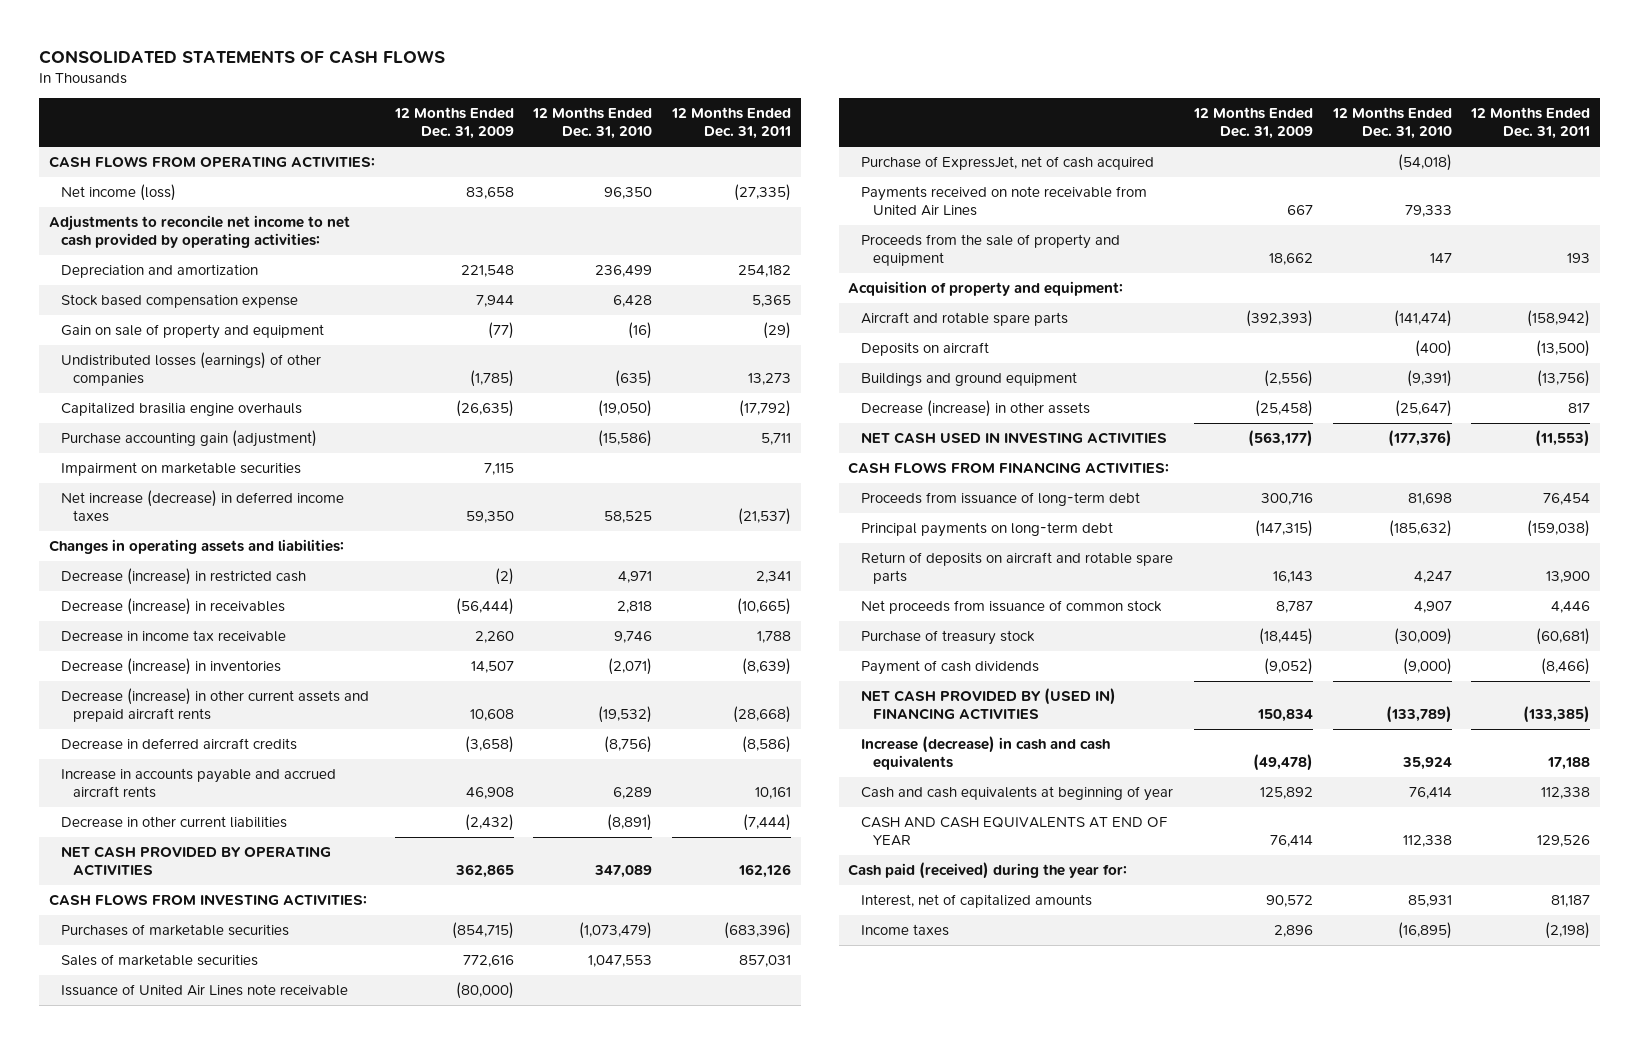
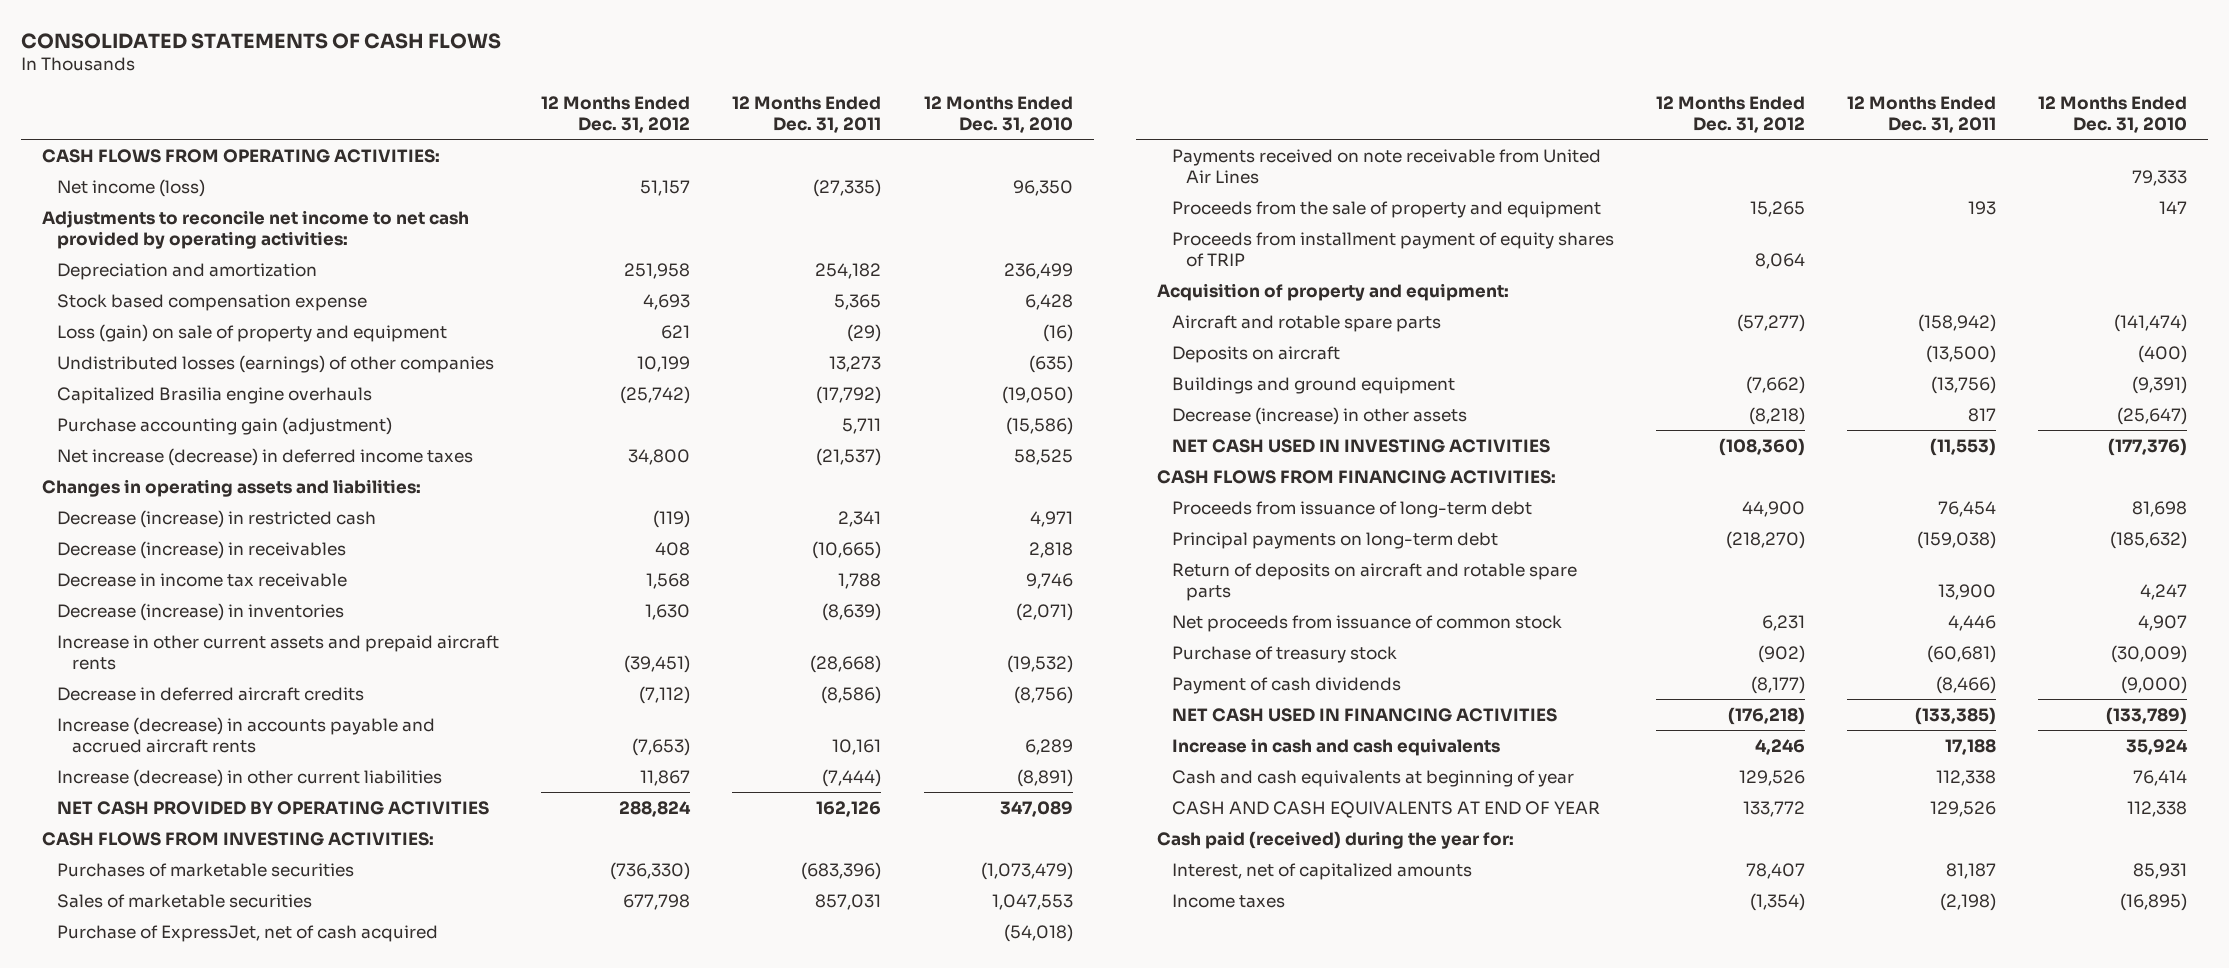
[393,107,514,140] 12 Months Ended Dec. 31, 2009 -> none
none -> [541,96,691,133] 12 Months Ended Dec. 31, 2012
[61,324,325,340] Gain on sale of property and equipment -> [57,323,448,342] Loss (gain) on sale of property and equipment
[61,402,303,417] Capitalized brasilia engine overhauls -> [57,386,373,404] Capitalized Brasilia engine overhauls
[61,462,302,477] Impairment on marketable securities -> none
[61,688,370,723] Decrease (increase) in other current assets and prepaid aircraft rents -> [57,634,500,670] Increase in other current assets and prepaid aircraft rents
[61,768,337,799] Increase in accounts payable and accrued aircraft rents -> [57,716,436,753] Increase (decrease) in accounts payable and accrued aircraft rents
[61,816,288,829] Decrease in other current liabilities -> [57,768,443,787] Increase (decrease) in other current liabilities
[61,984,349,997] Issuance of United Air Lines note receivable -> none
none -> [1171,231,1614,267] Proceeds from installment payment of equity shares of TRIP
[860,688,1116,721] NET CASH PROVIDED BY (USED IN) FINANCING ACTIVITIES -> [1171,707,1557,722] NET CASH USED IN FINANCING ACTIVITIES
[860,736,1110,771] Increase (decrease) in cash and cash equivalents -> [1171,737,1500,756] Increase in cash and cash equivalents

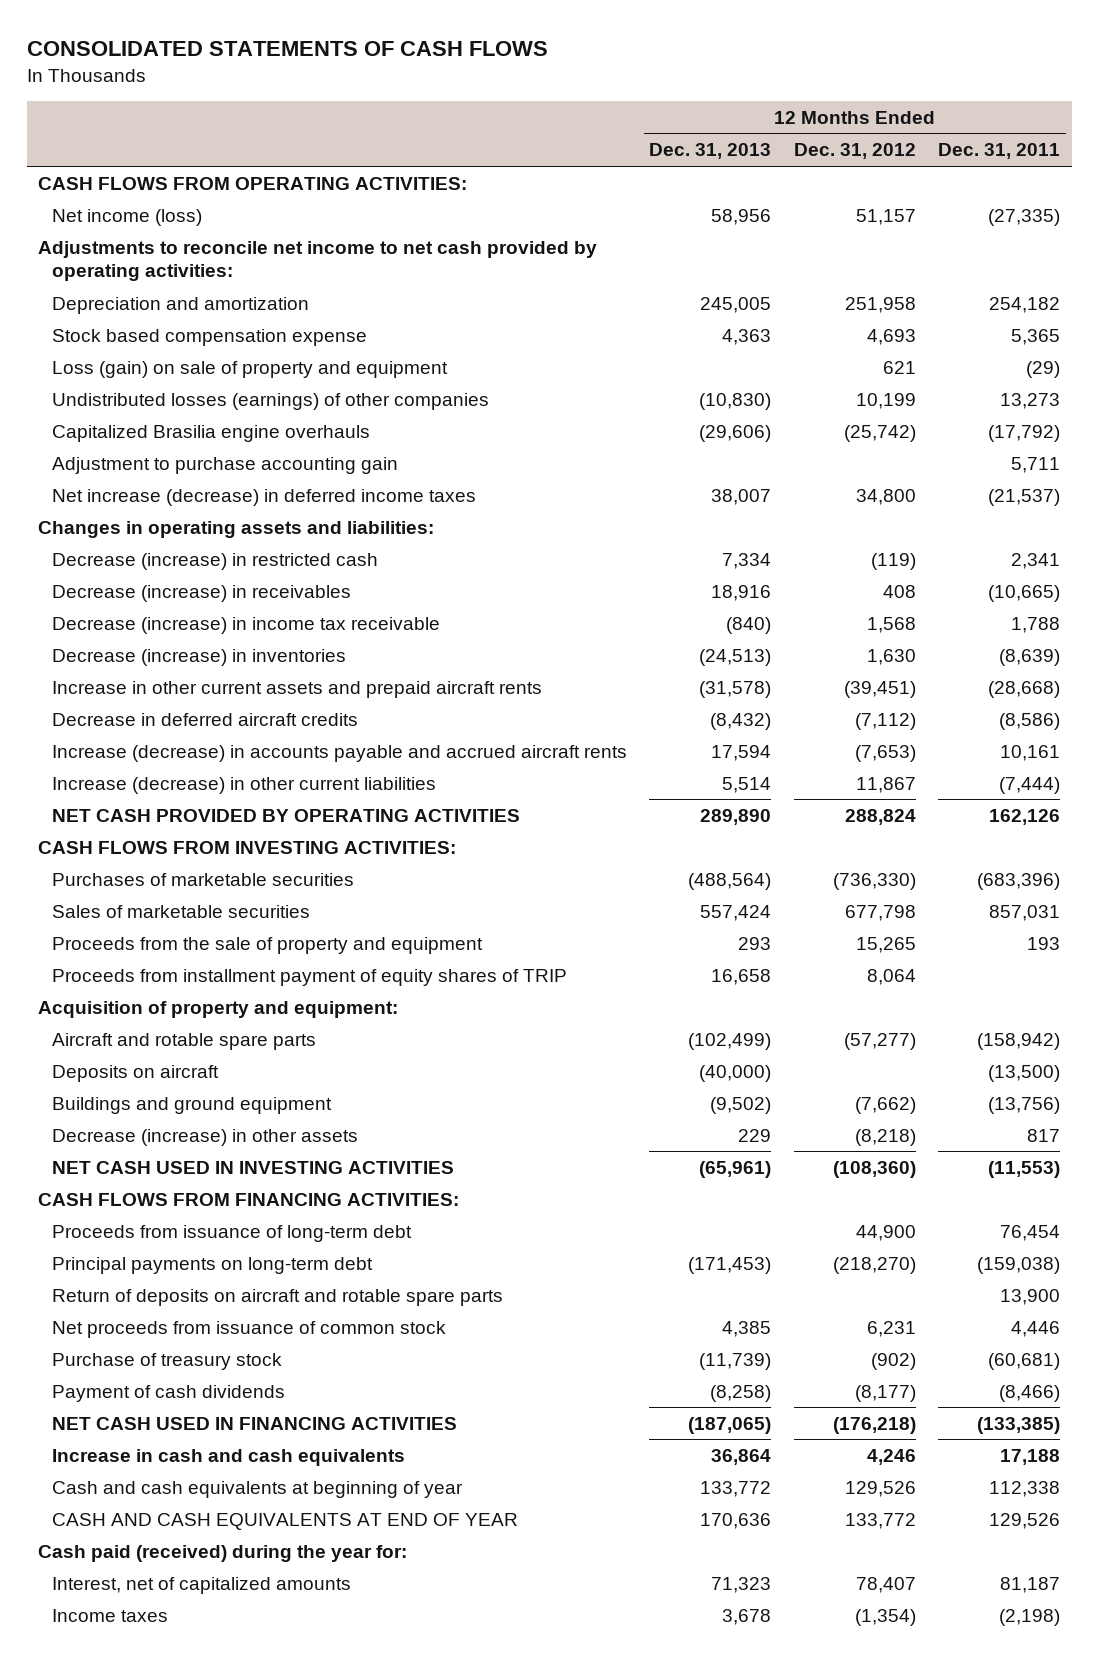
[923,96,1073,133] 12 Months Ended Dec. 31, 2010 -> none
none -> [649,143,772,160] Dec. 31, 2013
[57,416,393,435] Purchase accounting gain (adjustment) -> [51,456,398,474] Adjustment to purchase accounting gain
[57,572,348,587] Decrease in income tax receivable -> [51,616,440,634] Decrease (increase) in income tax receivable
[57,924,439,942] Purchase of ExpressJet, net of cash acquired -> none
[1171,148,1601,184] Payments received on note receivable from United Air Lines -> none

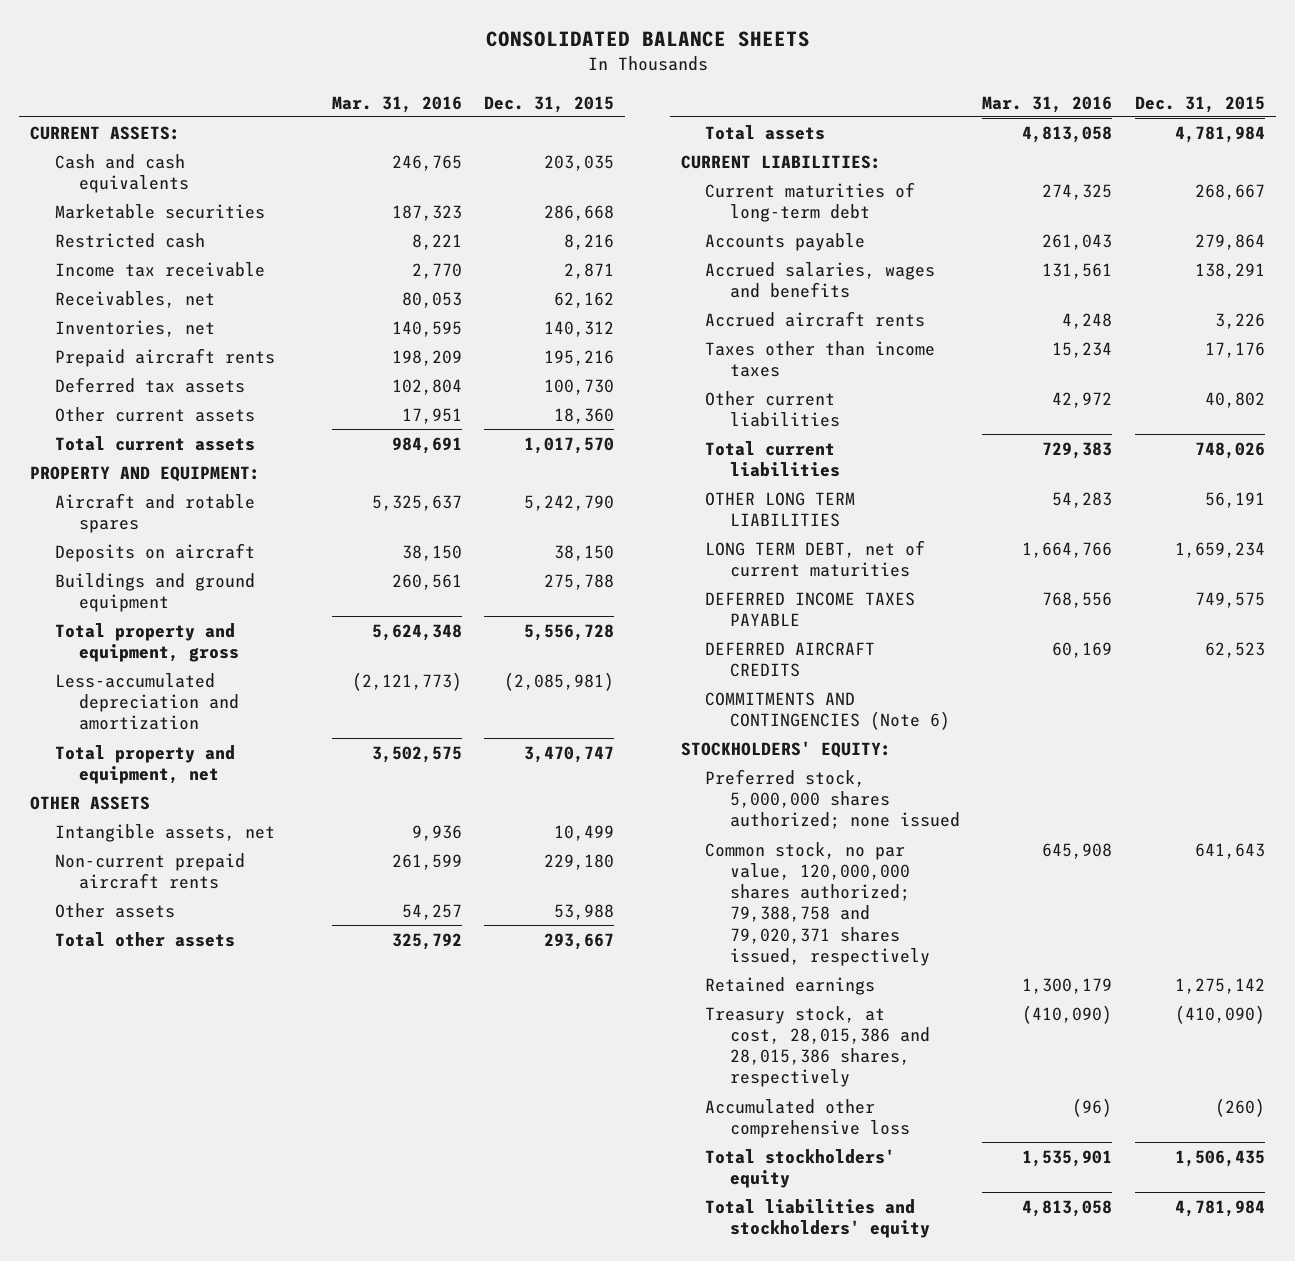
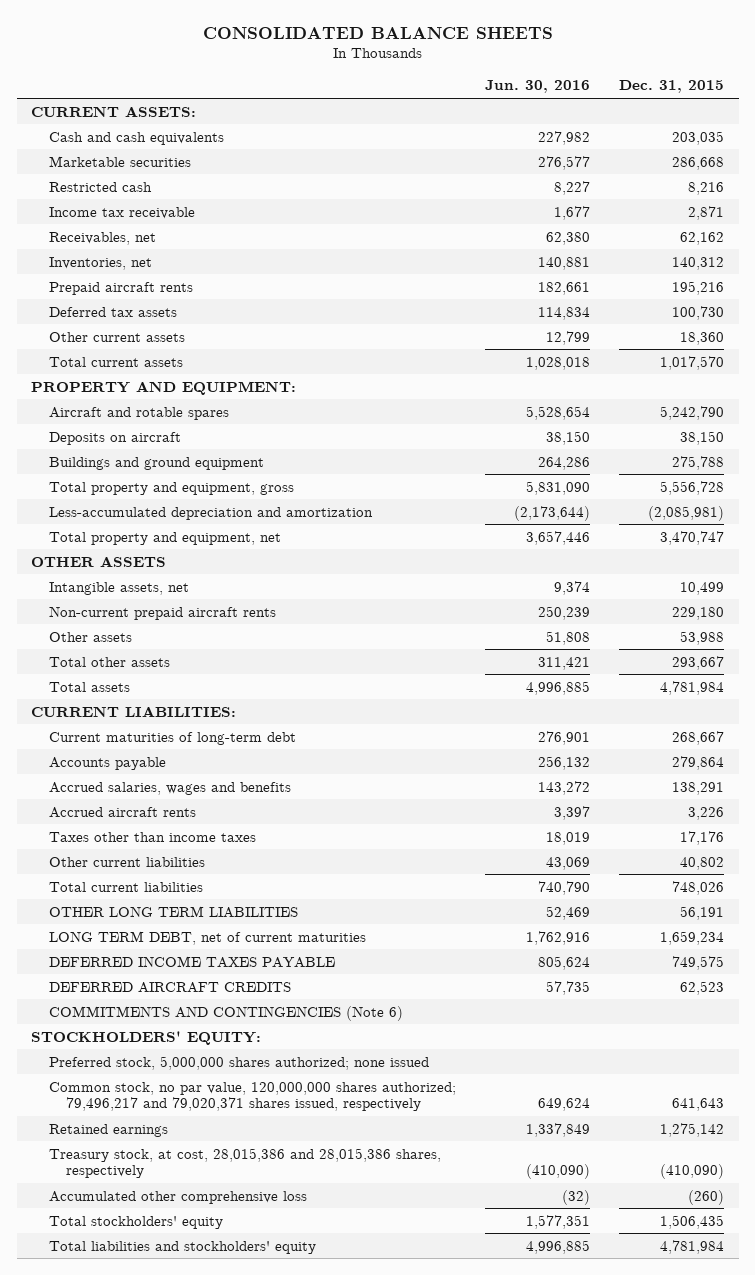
[331,95,462,113] Mar. 31, 2016 -> none
none -> [484,80,590,94] Jun. 30, 2016
[705,841,930,966] Common stock, no par value, 120,000,000 shares authorized; 79,388,758 and 79,020,371 shares issued, respectively -> [48,1081,456,1112] Common stock, no par value, 120,000,000 shares authorized; 79,496,217 and 79,020,371 shares issued, respectively

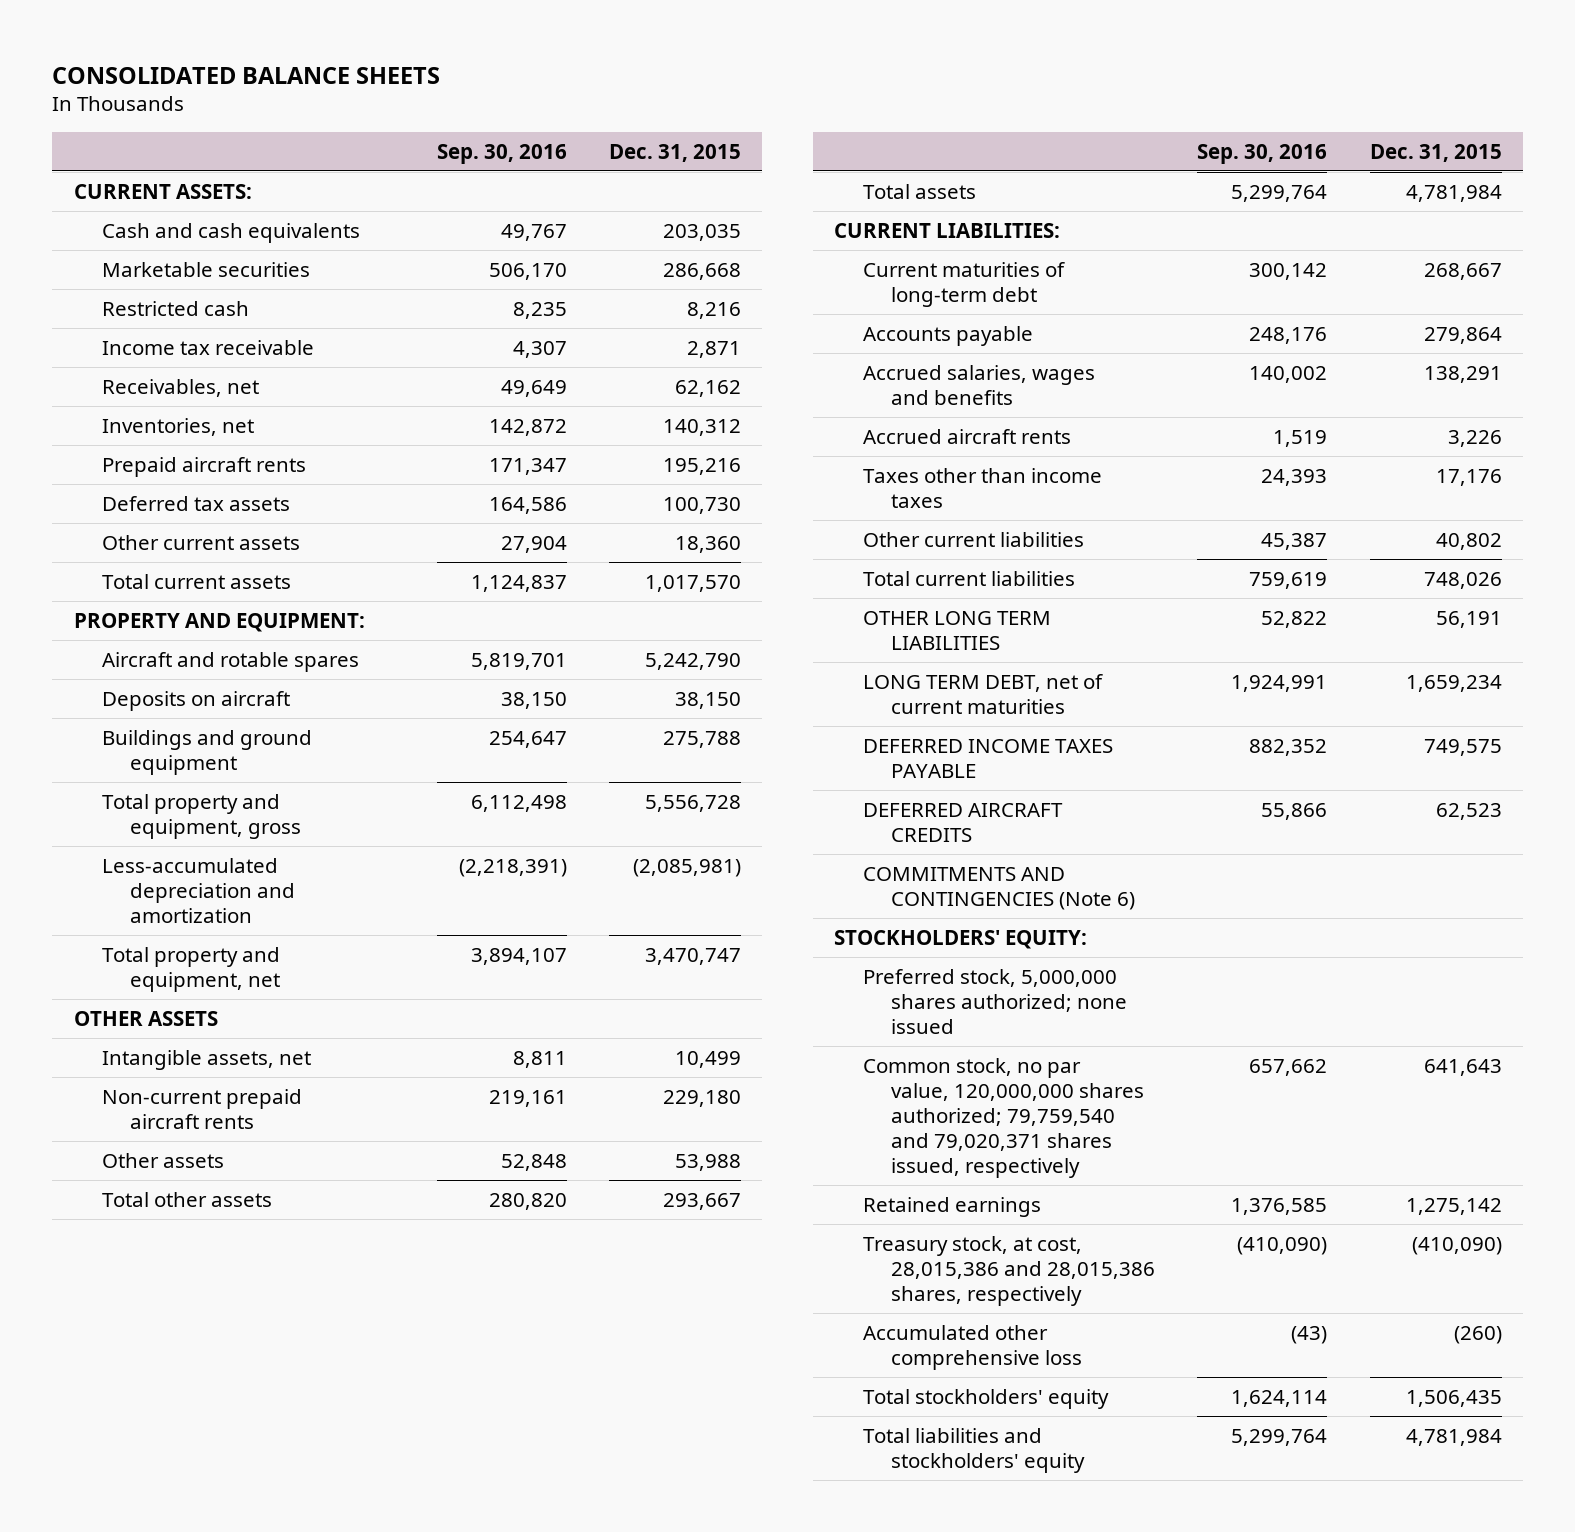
[484,80,590,94] Jun. 30, 2016 -> none
none -> [436,143,567,164] Sep. 30, 2016
[48,1081,456,1112] Common stock, no par value, 120,000,000 shares authorized; 79,496,217 and 79,020,371 shares issued, respectively -> [862,1057,1144,1178] Common stock, no par value, 120,000,000 shares authorized; 79,759,540 and 79,020,371 shares issued, respectively

